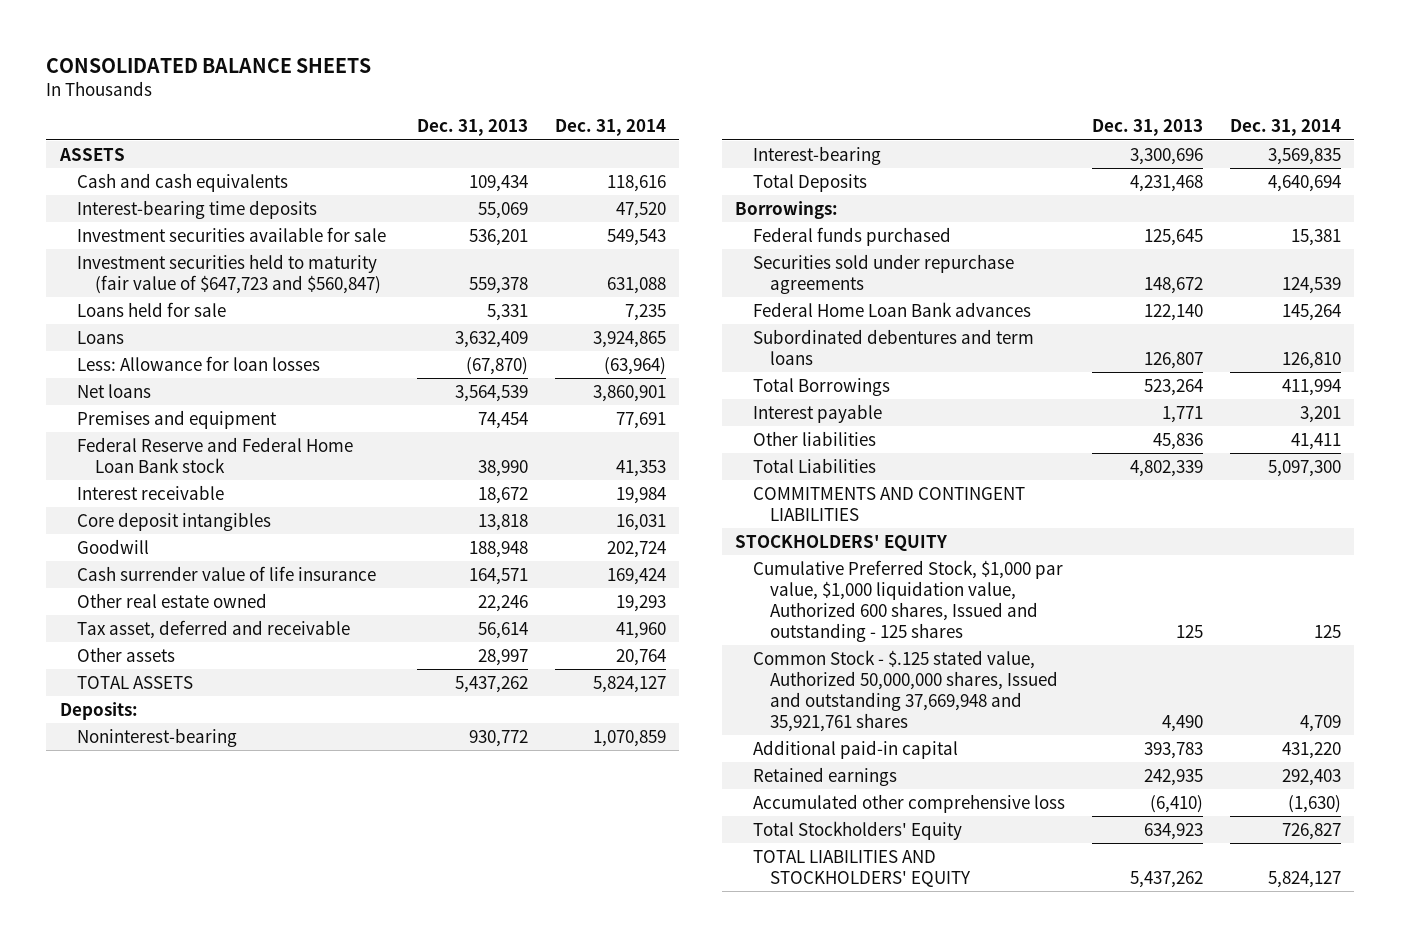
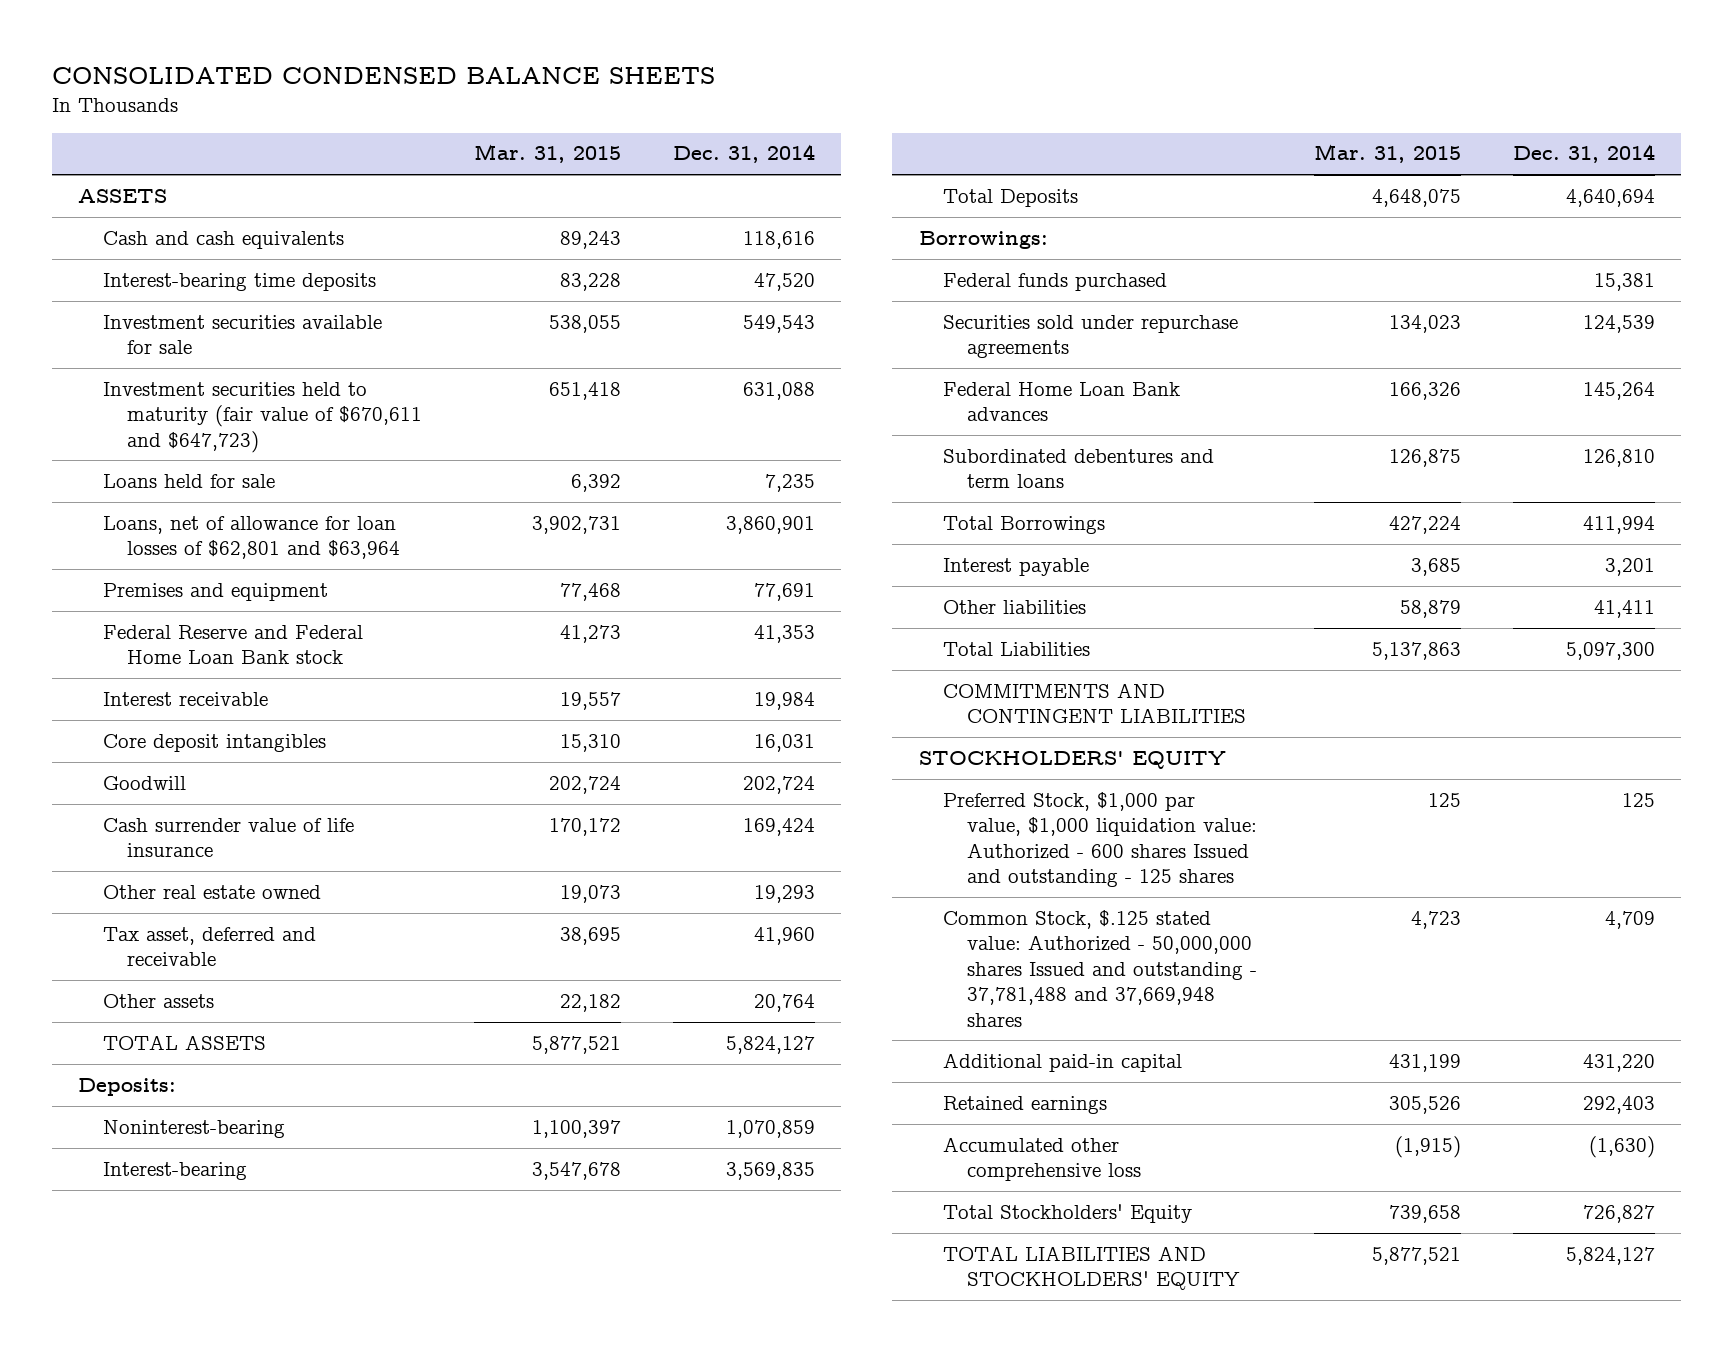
[46,57,372,73] CONSOLIDATED BALANCE SHEETS -> [52,67,716,85] CONSOLIDATED CONDENSED BALANCE SHEETS
[416,119,528,137] Dec. 31, 2013 -> none
none -> [473,144,621,164] Mar. 31, 2015
[77,253,381,294] Investment securities held to maturity (fair value of $647,723 and $560,847) -> [102,381,422,453] Investment securities held to maturity (fair value of $670,611 and $647,723)
[77,330,125,344] Loans -> none
[77,355,321,371] Less: Allowance for loan losses -> none
[77,383,152,398] Net loans -> [102,515,400,560] Loans, net of allowance for loan losses of $62,801 and $63,964
[752,559,1063,642] Cumulative Preferred Stock, $1,000 par value, $1,000 liquidation value, Authorized 600 shares, Issued and outstanding - 125 shares -> [942,791,1257,888] Preferred Stock, $1,000 par value, $1,000 liquidation value: Authorized - 600 shares Issued and outstanding - 125 shares
[752,649,1058,732] Common Stock - $.125 stated value, Authorized 50,000,000 shares, Issued and outstanding 37,669,948 and 35,921,761 shares -> [942,909,1257,1027] Common Stock, $.125 stated value: Authorized - 50,000,000 shares Issued and outstanding - 37,781,488 and 37,669,948 shares

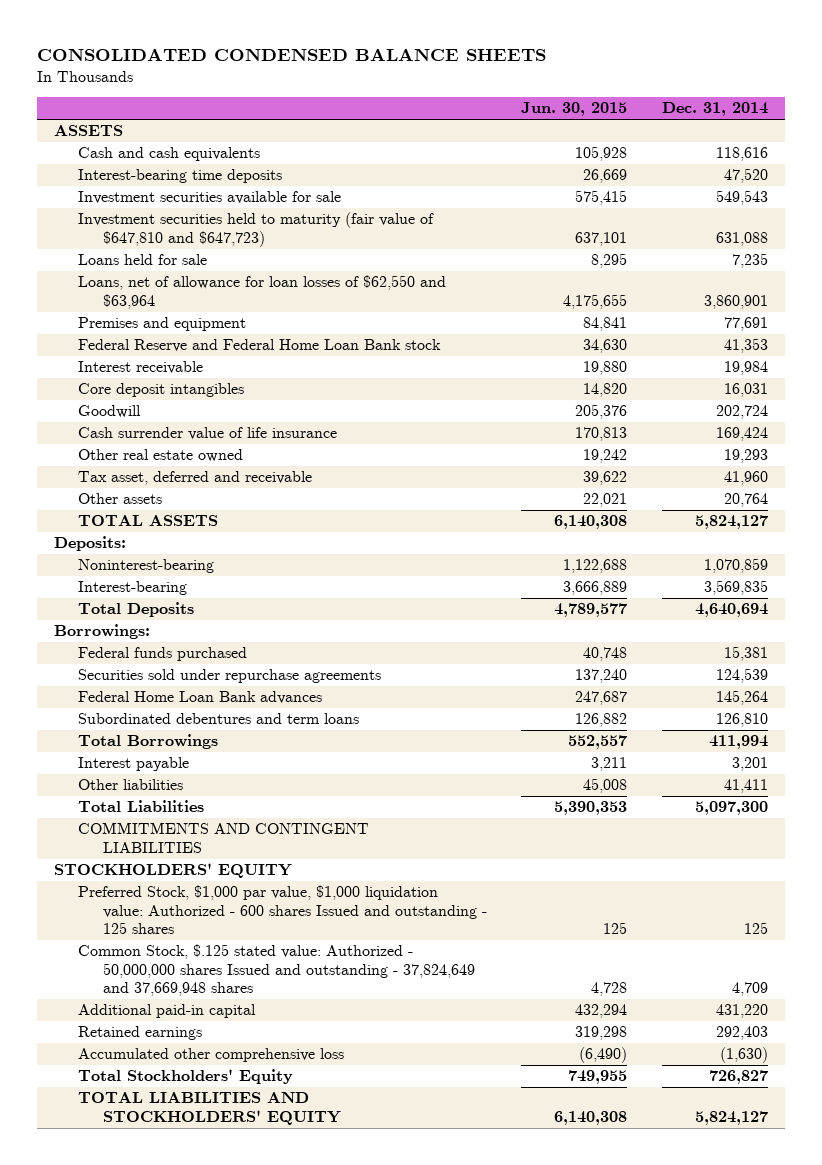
[473,144,621,164] Mar. 31, 2015 -> none
none -> [521,102,628,117] Jun. 30, 2015
[102,381,422,453] Investment securities held to maturity (fair value of $670,611 and $647,723) -> [78,212,435,247] Investment securities held to maturity (fair value of $647,810 and $647,723)
[102,515,400,560] Loans, net of allowance for loan losses of $62,801 and $63,964 -> [78,275,447,309] Loans, net of allowance for loan losses of $62,550 and $63,964
[942,909,1257,1027] Common Stock, $.125 stated value: Authorized - 50,000,000 shares Issued and outstanding - 37,781,488 and 37,669,948 shares -> [78,944,475,996] Common Stock, $.125 stated value: Authorized - 50,000,000 shares Issued and outstanding - 37,824,649 and 37,669,948 shares

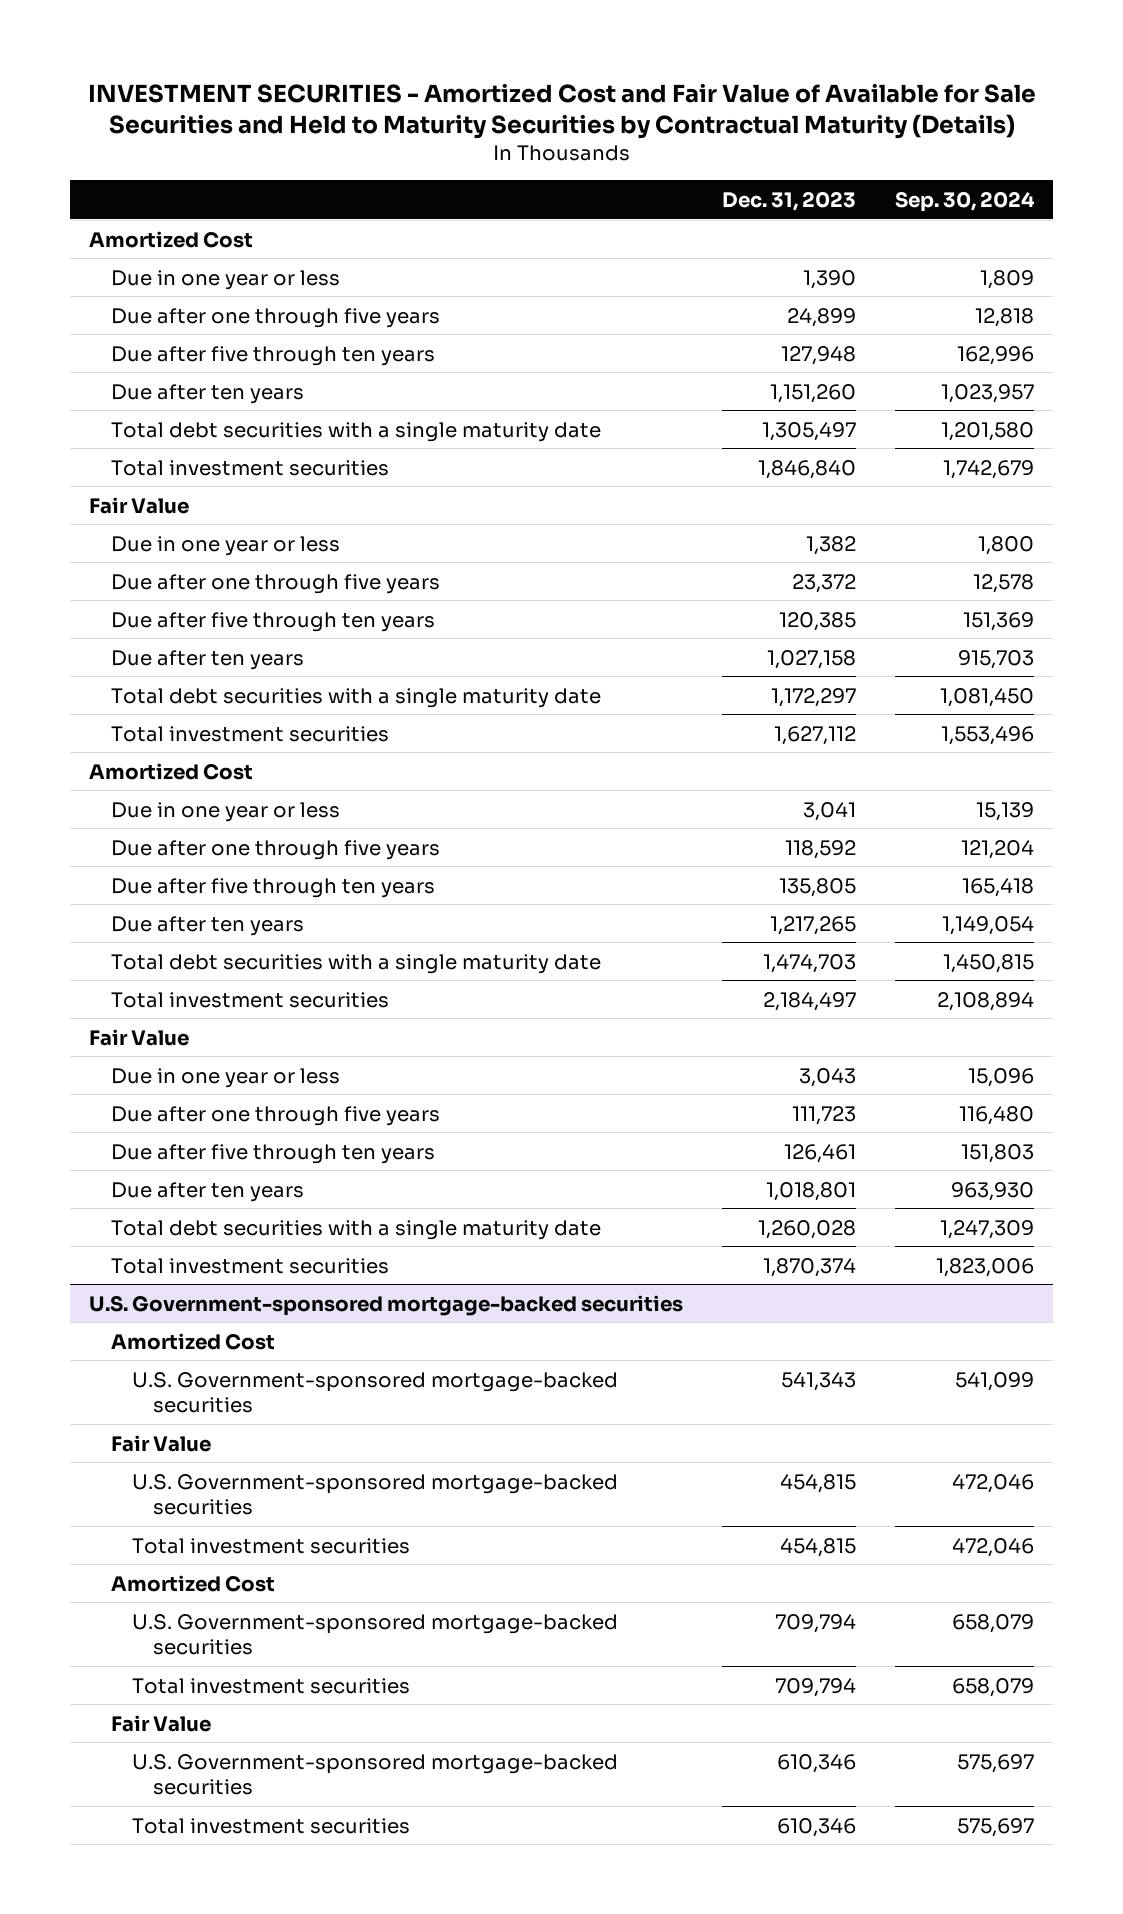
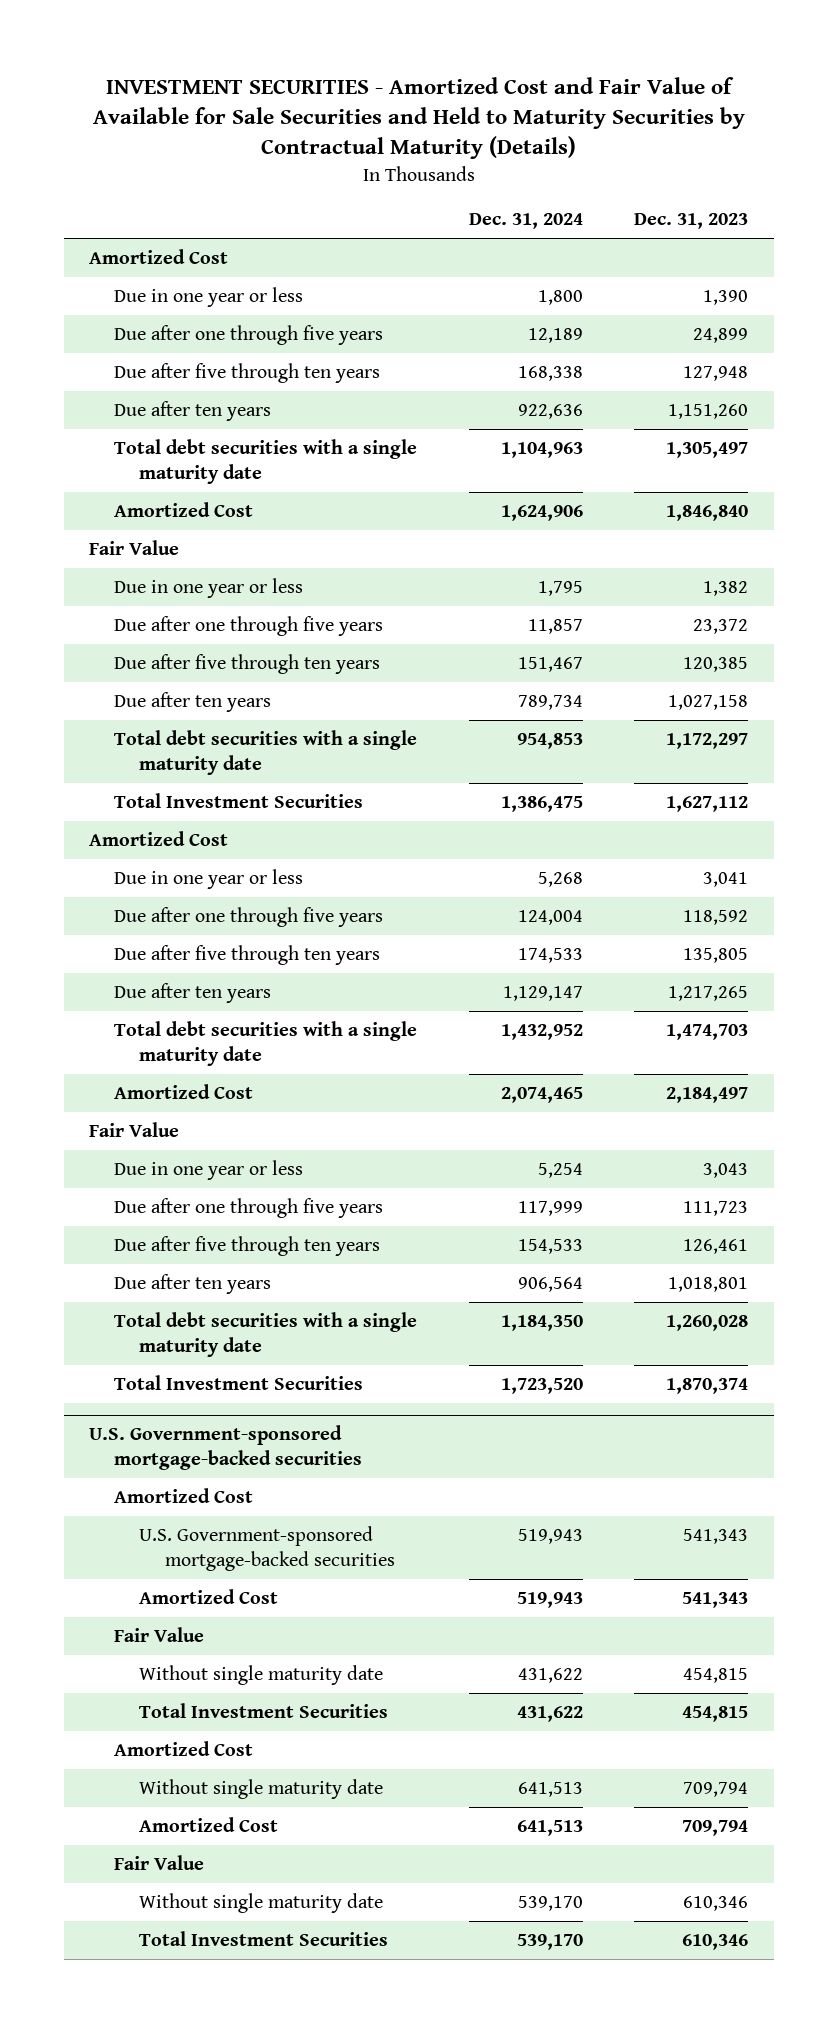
[894,191,1035,213] Sep. 30, 2024 -> none
none -> [468,213,583,230] Dec. 31, 2024
[110,459,389,476] Total investment securities -> [114,502,254,518] Amortized Cost
[110,725,389,742] Total investment securities -> [114,793,364,809] Total Investment Securities
[110,991,389,1008] Total investment securities -> [114,1084,254,1100] Amortized Cost
[110,1257,389,1274] Total investment securities -> [114,1375,364,1391] Total Investment Securities
none -> [139,1589,279,1605] Amortized Cost
[131,1473,618,1515] U.S. Government-sponsored mortgage-backed securities -> [139,1665,384,1686] Without single maturity date
[131,1537,410,1554] Total investment securities -> [139,1703,389,1719] Total Investment Securities
[131,1613,618,1655] U.S. Government-sponsored mortgage-backed securities -> [139,1779,384,1800] Without single maturity date
[131,1677,410,1694] Total investment securities -> [139,1817,279,1833] Amortized Cost
[131,1753,618,1795] U.S. Government-sponsored mortgage-backed securities -> [139,1893,384,1914] Without single maturity date
[131,1817,410,1834] Total investment securities -> [139,1931,389,1947] Total Investment Securities

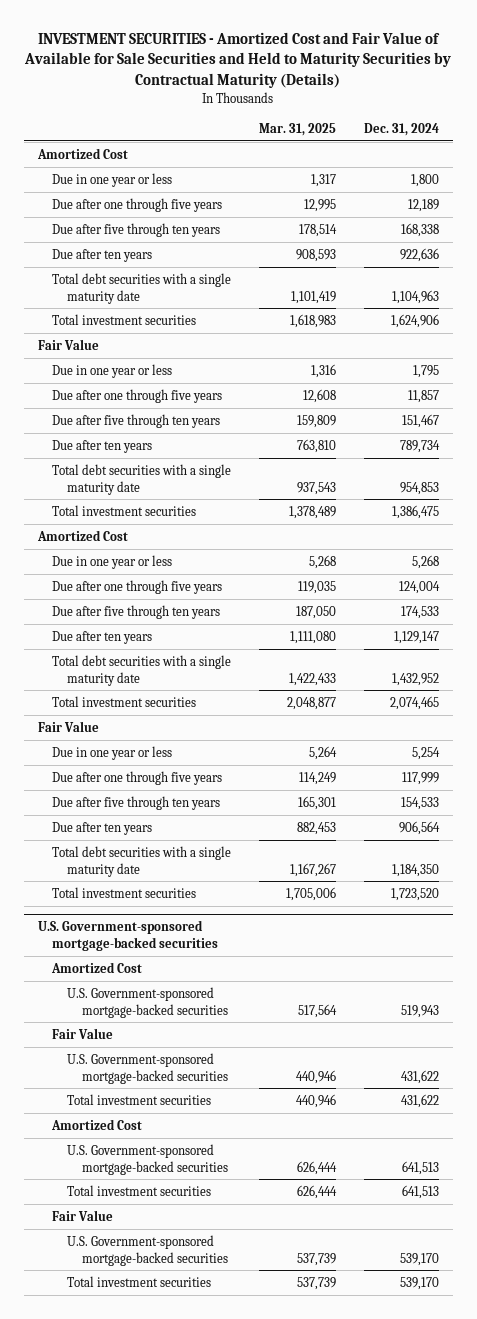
[634,213,749,230] Dec. 31, 2023 -> none
none -> [259,122,337,136] Mar. 31, 2025
[114,502,254,518] Amortized Cost -> [52,313,197,325] Total investment securities
[114,793,364,809] Total Investment Securities -> [52,504,197,516] Total investment securities
[114,1084,254,1100] Amortized Cost -> [52,695,197,707] Total investment securities
[114,1375,364,1391] Total Investment Securities -> [52,886,197,898] Total investment securities
[139,1589,279,1605] Amortized Cost -> none
[139,1665,384,1686] Without single maturity date -> [67,1052,229,1084] U.S. Government-sponsored mortgage-backed securities
[139,1703,389,1719] Total Investment Securities -> [67,1093,212,1105] Total investment securities
[139,1779,384,1800] Without single maturity date -> [67,1143,229,1175] U.S. Government-sponsored mortgage-backed securities
[139,1817,279,1833] Amortized Cost -> [67,1184,212,1196] Total investment securities
[139,1893,384,1914] Without single maturity date -> [67,1234,229,1266] U.S. Government-sponsored mortgage-backed securities
[139,1931,389,1947] Total Investment Securities -> [67,1275,212,1287] Total investment securities

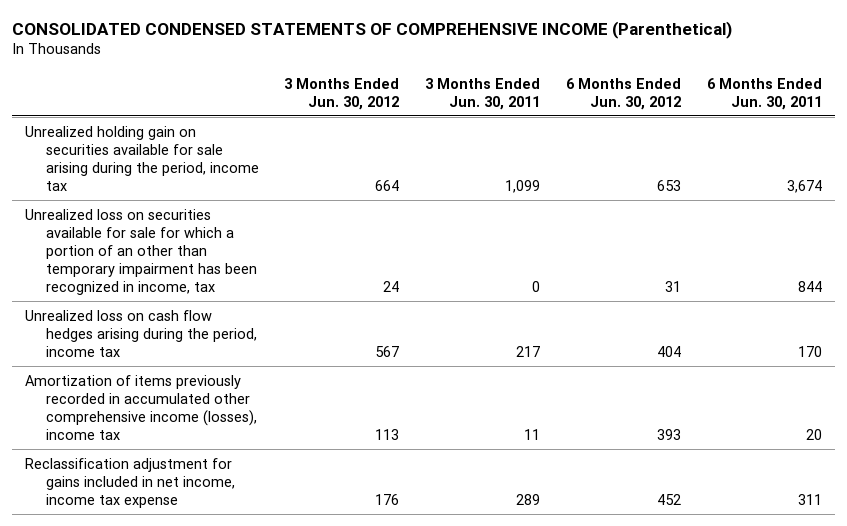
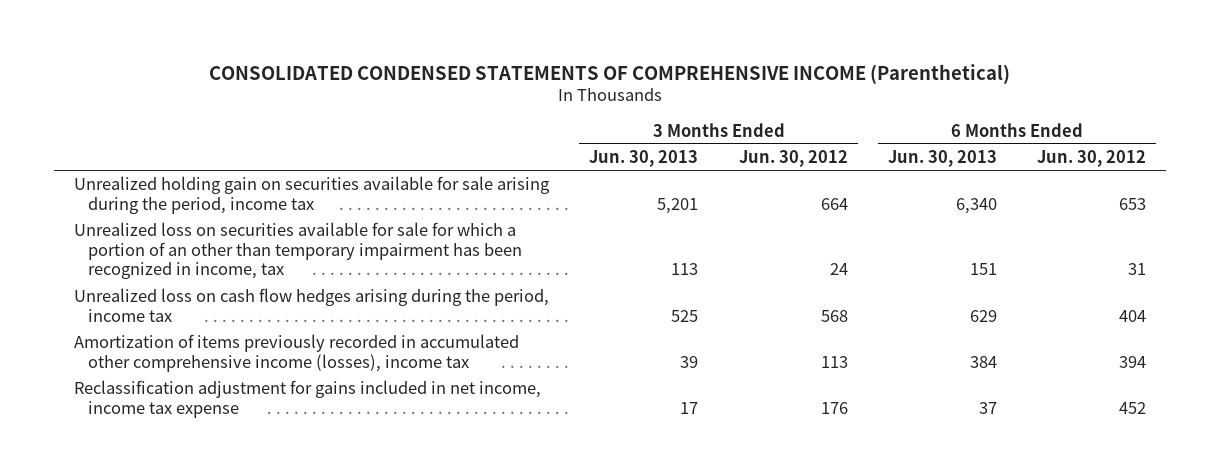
[425,77,541,110] 3 Months Ended Jun. 30, 2011 -> none
[706,77,822,110] 6 Months Ended Jun. 30, 2011 -> none
none -> [589,150,699,168] Jun. 30, 2013
none -> [887,150,997,168] Jun. 30, 2013
[375,345,400,357] 567 -> [820,309,848,322] 568
[657,428,682,440] 393 -> [1118,355,1146,368] 394

